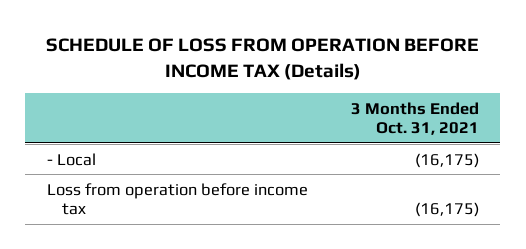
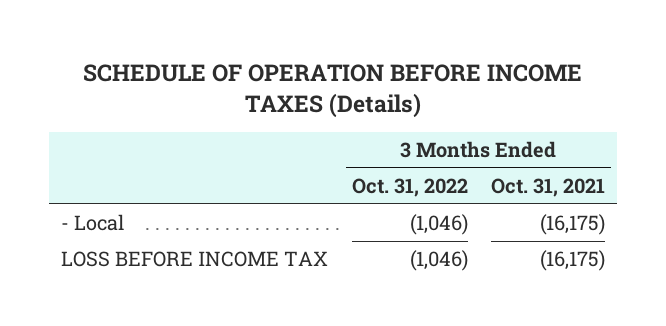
[45,38,479,80] SCHEDULE OF LOSS FROM OPERATION BEFORE INCOME TAX (Details) -> [83,63,583,118] SCHEDULE OF OPERATION BEFORE INCOME TAXES (Details)
none -> [351,178,468,198] Oct. 31, 2022
[46,182,308,215] Loss from operation before income tax -> [61,251,329,268] LOSS BEFORE INCOME TAX

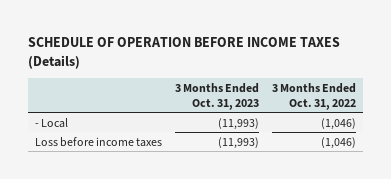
[491,178,606,198] Oct. 31, 2021 -> none
none -> [175,82,260,110] 3 Months Ended Oct. 31, 2023
[61,251,329,268] LOSS BEFORE INCOME TAX -> [34,136,162,147] Loss before income taxes

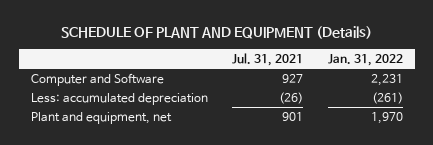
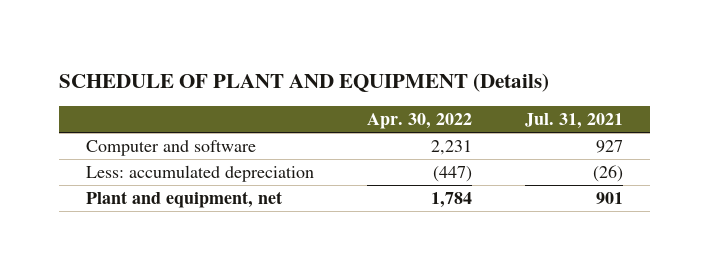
[327,54,403,67] Jan. 31, 2022 -> none
none -> [367,113,473,130] Apr. 30, 2022
[30,72,164,86] Computer and Software -> [85,140,256,157] Computer and software

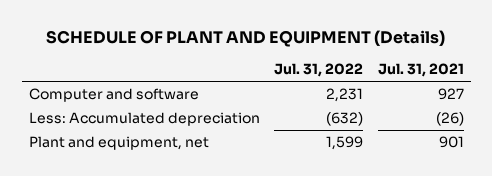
[367,113,473,130] Apr. 30, 2022 -> none
none -> [274,63,364,78] Jul. 31, 2022
[85,165,314,183] Less: accumulated depreciation -> [28,112,260,127] Less: Accumulated depreciation

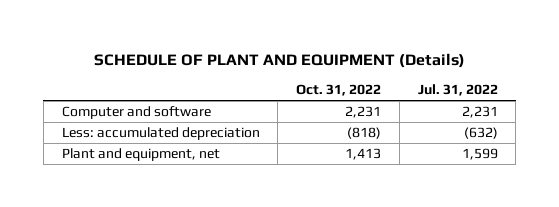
[377,63,464,78] Jul. 31, 2021 -> none
none -> [296,84,382,97] Oct. 31, 2022
[28,112,260,127] Less: Accumulated depreciation -> [61,126,260,140] Less: accumulated depreciation

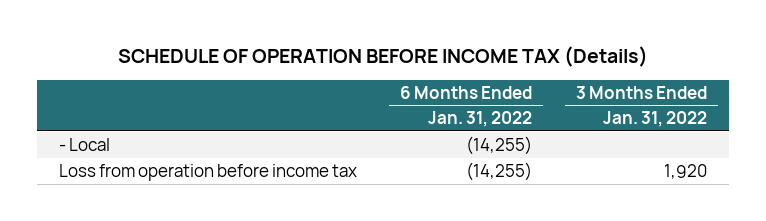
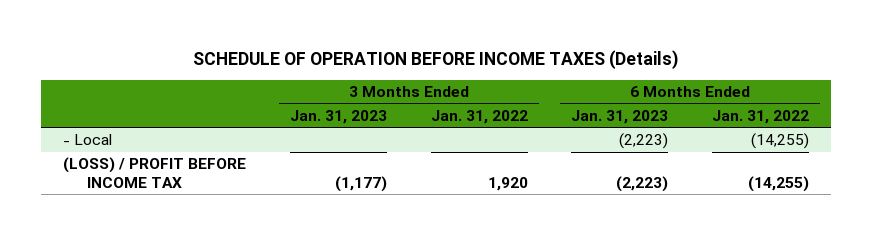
[117,45,648,67] SCHEDULE OF OPERATION BEFORE INCOME TAX (Details) -> [193,49,680,69] SCHEDULE OF OPERATION BEFORE INCOME TAXES (Details)
none -> [289,109,387,124] Jan. 31, 2023
none -> [571,109,669,124] Jan. 31, 2023
[58,163,357,181] Loss from operation before income tax -> [62,157,246,188] (LOSS) / PROFIT BEFORE INCOME TAX

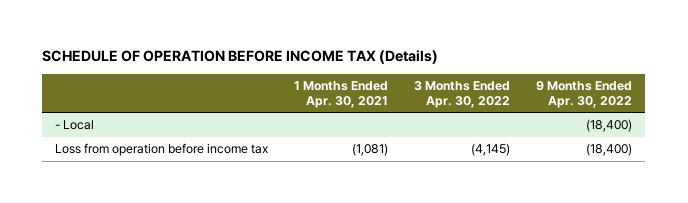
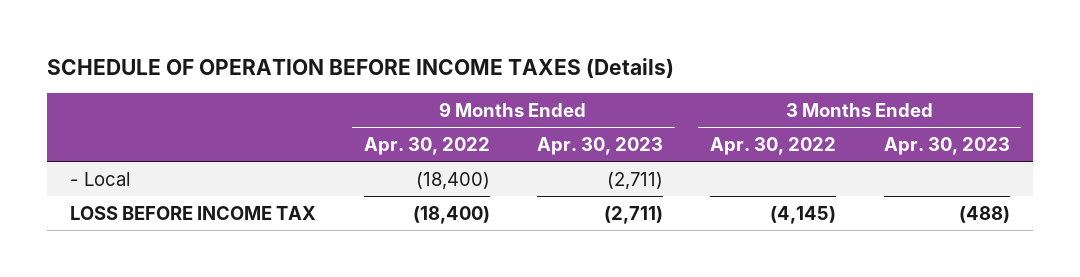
[42,50,439,65] SCHEDULE OF OPERATION BEFORE INCOME TAX (Details) -> [46,58,674,79] SCHEDULE OF OPERATION BEFORE INCOME TAXES (Details)
[294,81,389,108] 1 Months Ended Apr. 30, 2021 -> none
none -> [536,137,663,156] Apr. 30, 2023
none -> [883,137,1010,156] Apr. 30, 2023
[55,143,269,157] Loss from operation before income tax -> [70,205,317,220] LOSS BEFORE INCOME TAX

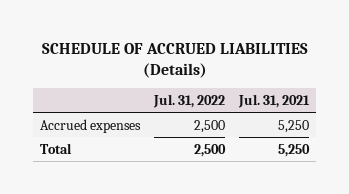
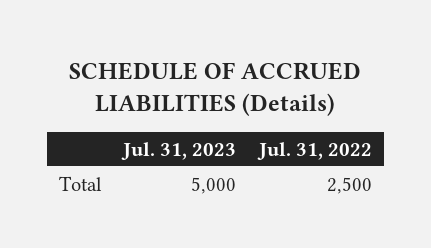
[237,93,310,108] Jul. 31, 2021 -> none
none -> [121,141,237,160] Jul. 31, 2023
[40,118,142,133] Accrued expenses -> none

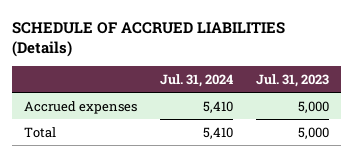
[257,141,373,160] Jul. 31, 2022 -> none
none -> [159,73,233,87] Jul. 31, 2024
none -> [23,100,137,114] Accrued expenses

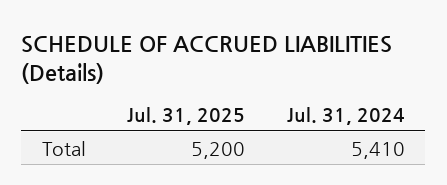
[256,73,330,87] Jul. 31, 2023 -> none
none -> [127,107,246,126] Jul. 31, 2025
[23,100,137,114] Accrued expenses -> none

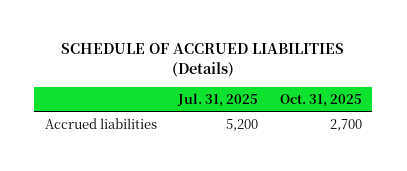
[286,107,405,126] Jul. 31, 2024 -> none
none -> [279,93,362,107] Oct. 31, 2025
[42,140,87,156] Total -> [44,117,157,129] Accrued liabilities

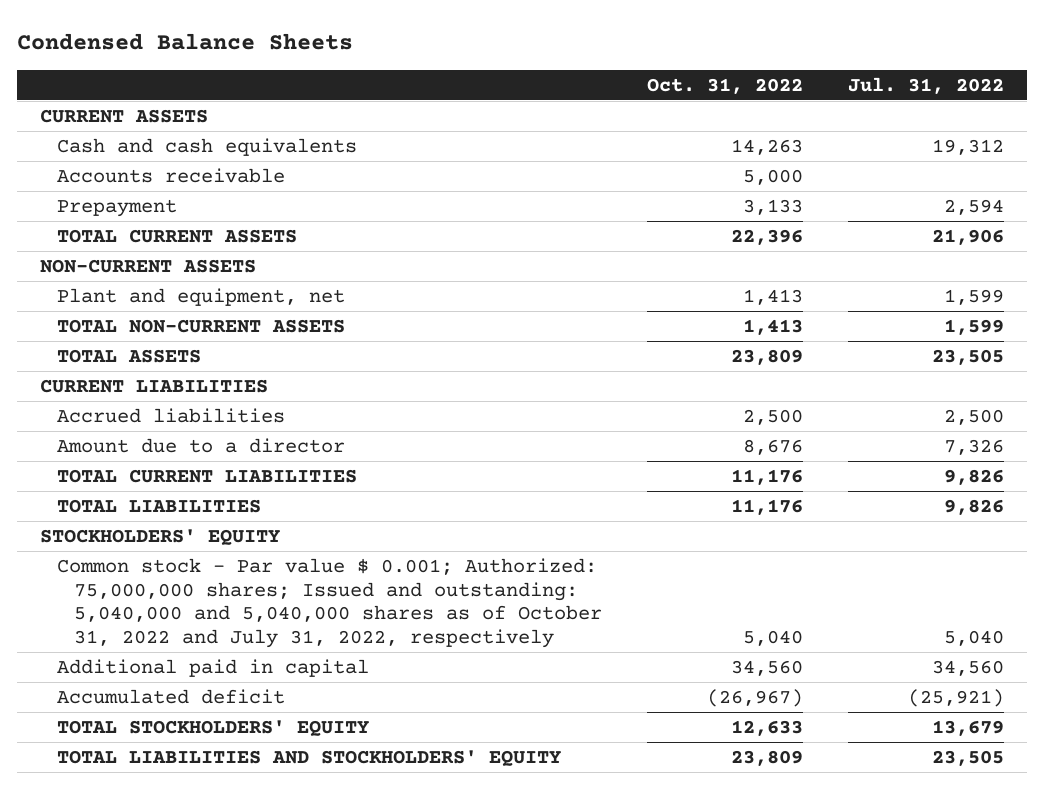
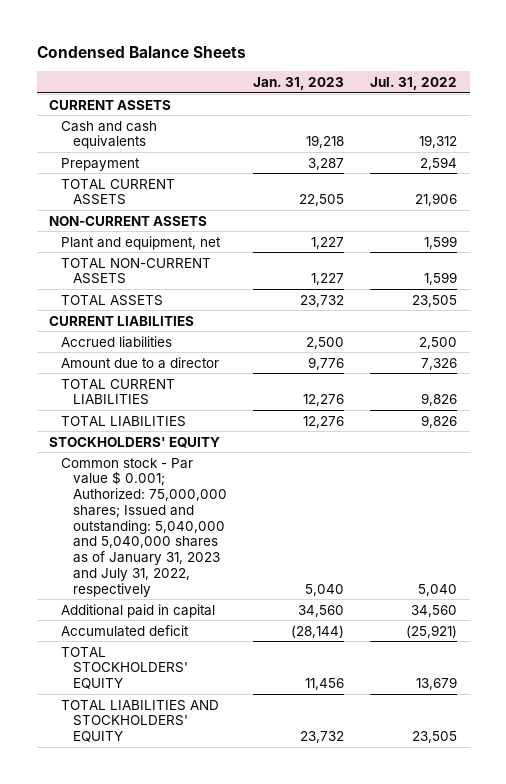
[647,77,804,94] Oct. 31, 2022 -> none
none -> [253,76,345,90] Jan. 31, 2023
[56,168,285,184] Accounts receivable -> none
[56,558,603,649] Common stock - Par value $ 0.001; Authorized: 75,000,000 shares; Issued and outstanding: 5,040,000 and 5,040,000 shares as of October 31, 2022 and July 31, 2022, respectively -> [61,457,228,597] Common stock - Par value $ 0.001; Authorized: 75,000,000 shares; Issued and outstanding: 5,040,000 and 5,040,000 shares as of January 31, 2023 and July 31, 2022, respectively

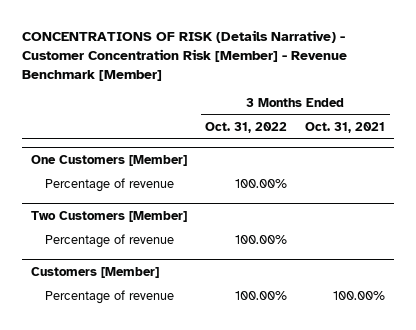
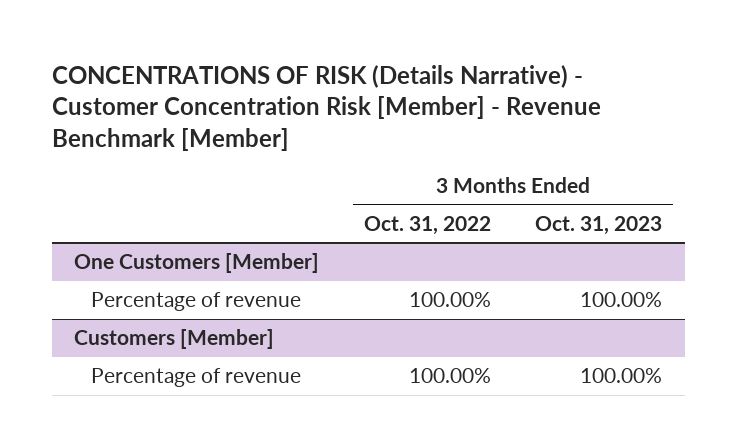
[305,121,386,133] Oct. 31, 2021 -> none
none -> [535,215,663,235] Oct. 31, 2023
[30,210,187,222] Two Customers [Member] -> none
[45,233,175,248] Percentage of revenue -> none

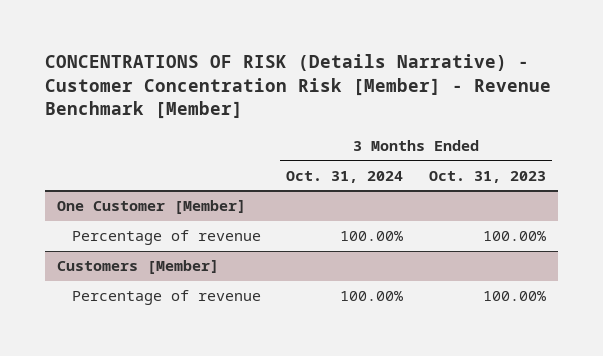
[363,215,491,235] Oct. 31, 2022 -> none
none -> [286,170,404,183] Oct. 31, 2024
[74,253,320,274] One Customers [Member] -> [57,200,247,215] One Customer [Member]

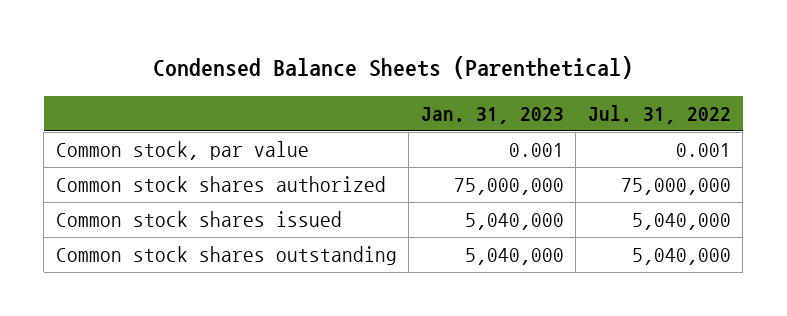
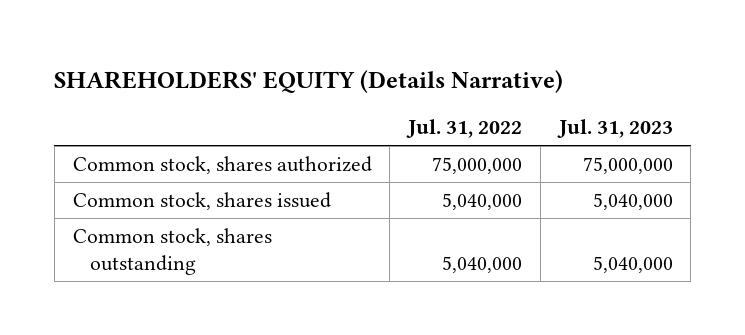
[153,56,634,80] Condensed Balance Sheets (Parenthetical) -> [54,69,564,93] SHAREHOLDERS' EQUITY (Details Narrative)
[420,106,564,124] Jan. 31, 2023 -> none
none -> [556,119,673,139] Jul. 31, 2023
[55,141,309,161] Common stock, par value -> none
[55,176,386,193] Common stock shares authorized -> [72,155,372,174] Common stock, shares authorized
[55,211,342,228] Common stock shares issued -> [72,191,331,210] Common stock, shares issued
[55,246,397,266] Common stock shares outstanding -> [72,227,272,276] Common stock, shares outstanding

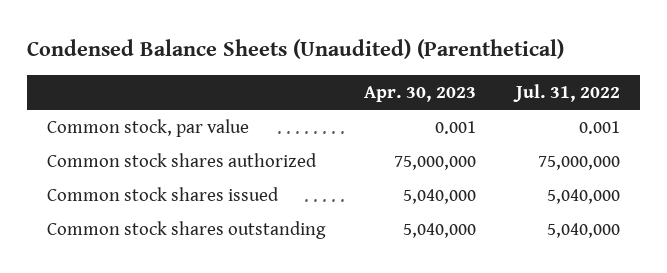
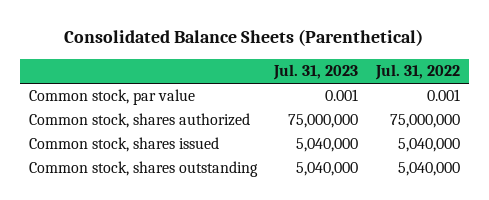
[26,39,564,60] Condensed Balance Sheets (Unaudited) (Parenthetical) -> [64,29,424,47] Consolidated Balance Sheets (Parenthetical)
[364,86,477,103] Apr. 30, 2023 -> none
none -> [273,64,359,81] Jul. 31, 2023
[46,152,317,167] Common stock shares authorized -> [28,113,250,129] Common stock, shares authorized
[46,186,279,201] Common stock shares issued -> [28,137,219,153] Common stock, shares issued
[46,220,326,239] Common stock shares outstanding -> [28,161,258,178] Common stock, shares outstanding

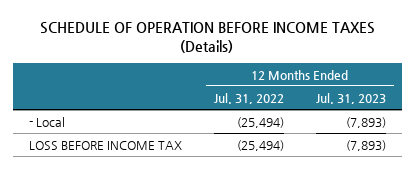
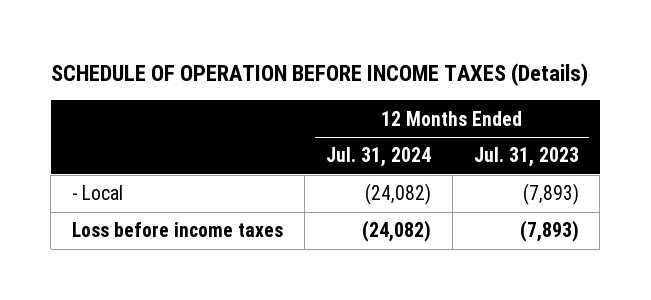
[213,92,284,104] Jul. 31, 2022 -> none
none -> [325,147,431,168] Jul. 31, 2024
[28,140,182,150] LOSS BEFORE INCOME TAX -> [72,222,284,238] Loss before income taxes

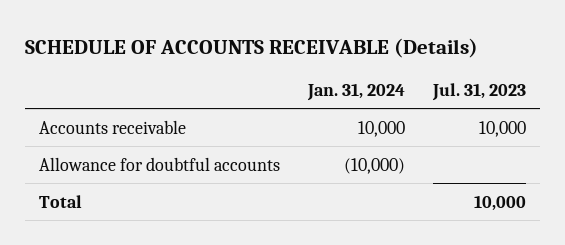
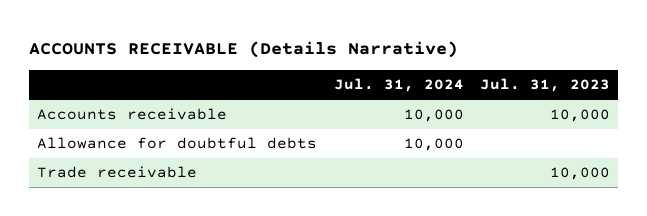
[25,37,479,58] SCHEDULE OF ACCOUNTS RECEIVABLE (Details) -> [28,40,458,58] ACCOUNTS RECEIVABLE (Details Narrative)
[306,83,405,102] Jan. 31, 2024 -> none
none -> [333,78,464,93] Jul. 31, 2024
[39,156,281,171] Allowance for doubtful accounts -> [37,137,318,150] Allowance for doubtful debts
[39,194,83,208] Total -> [37,166,198,179] Trade receivable

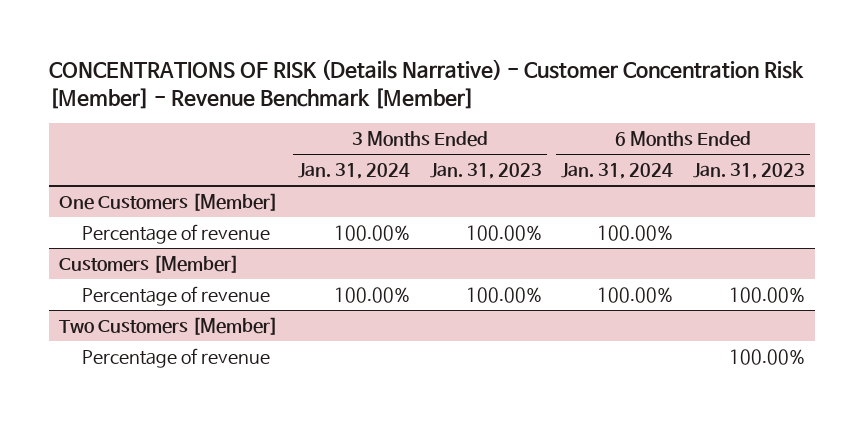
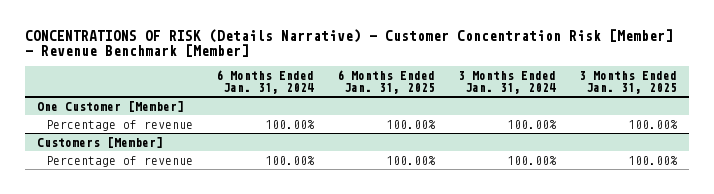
[429,163,542,180] Jan. 31, 2023 -> none
[693,163,806,180] Jan. 31, 2023 -> none
none -> [337,69,436,94] 6 Months Ended Jan. 31, 2025
none -> [579,70,678,94] 3 Months Ended Jan. 31, 2025
[59,192,279,211] One Customers [Member] -> [36,100,184,112] One Customer [Member]
[59,316,279,335] Two Customers [Member] -> none
[81,347,270,368] Percentage of revenue -> none

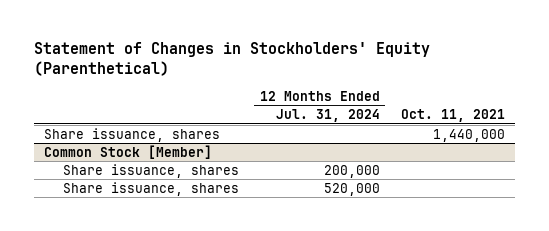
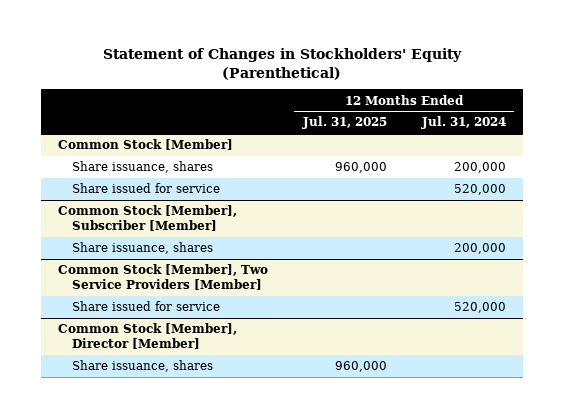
[400,109,505,123] Oct. 11, 2021 -> none
none -> [301,116,387,130] Jul. 31, 2025
[44,127,221,142] Share issuance, shares -> none
none -> [72,183,221,194] Share issued for service
none -> [58,205,238,232] Common Stock [Member], Subscriber [Member]
[323,182,380,196] 520,000 -> [453,243,506,255] 200,000
none -> [58,264,269,291] Common Stock [Member], Two Service Providers [Member]
none -> [72,301,221,312] Share issued for service
none -> [58,323,238,350] Common Stock [Member], Director [Member]
none -> [72,360,214,373] Share issuance, shares

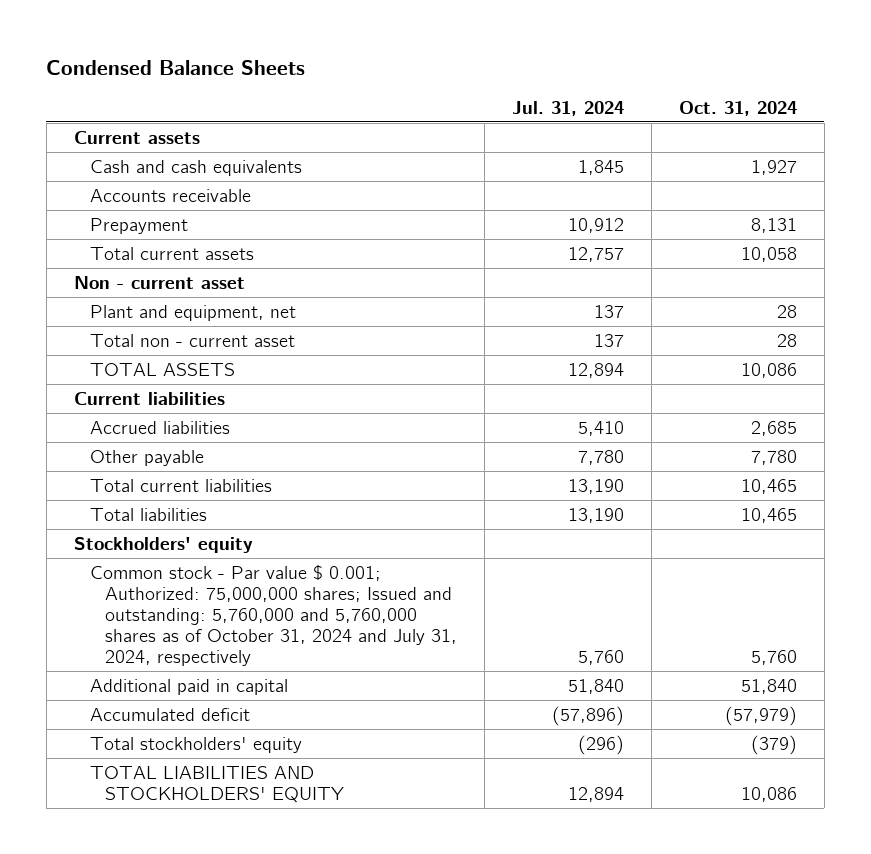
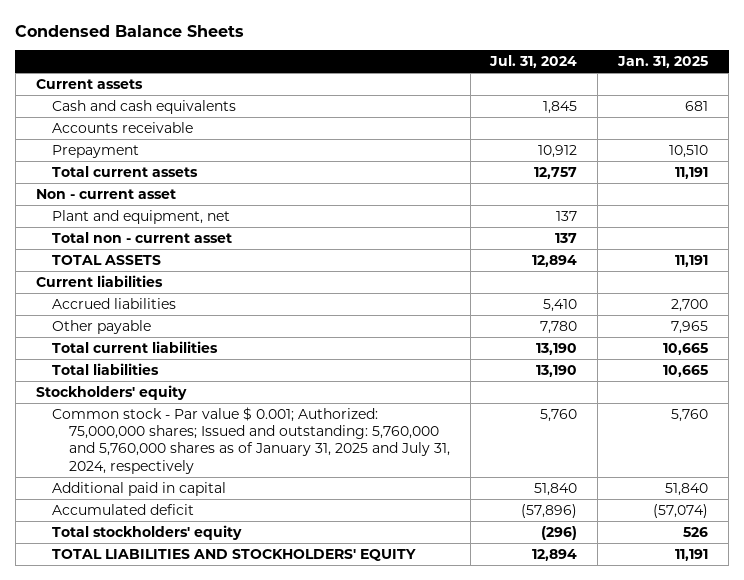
[678,100,797,116] Oct. 31, 2024 -> none
none -> [617,56,709,69] Jan. 31, 2025
[89,564,458,666] Common stock - Par value $ 0.001; Authorized: 75,000,000 shares; Issued and outstanding: 5,760,000 and 5,760,000 shares as of October 31, 2024 and July 31, 2024, respectively -> [52,406,450,474] Common stock - Par value $ 0.001; Authorized: 75,000,000 shares; Issued and outstanding: 5,760,000 and 5,760,000 shares as of January 31, 2025 and July 31, 2024, respectively

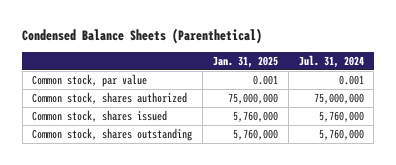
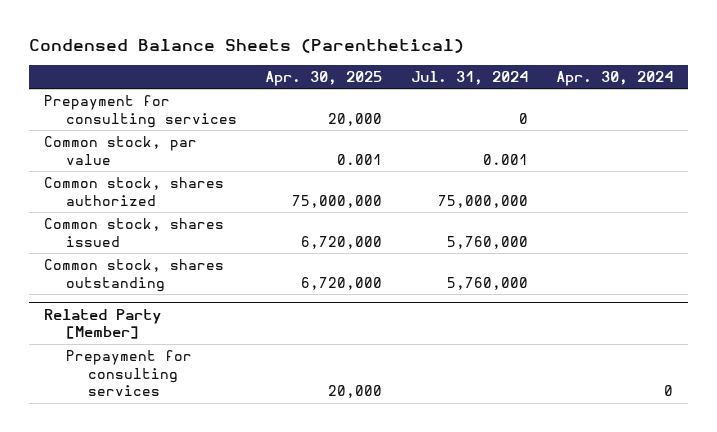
[213,55,279,68] Jan. 31, 2025 -> none
none -> [265,70,383,86] Apr. 30, 2025
none -> [556,70,674,86] Apr. 30, 2024
none -> [43,95,237,128] Prepayment for consulting services
none -> [43,308,161,340] Related Party [Member]
none -> [65,350,192,396] Prepayment for consulting services

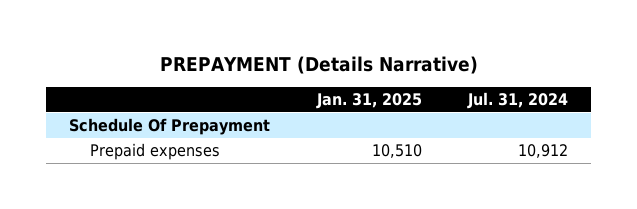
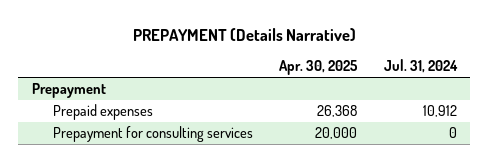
[315,93,422,110] Jan. 31, 2025 -> none
none -> [279,60,359,76] Apr. 30, 2025
[69,118,271,136] Schedule Of Prepayment -> [31,83,106,99] Prepayment
none -> [53,126,254,143] Prepayment for consulting services

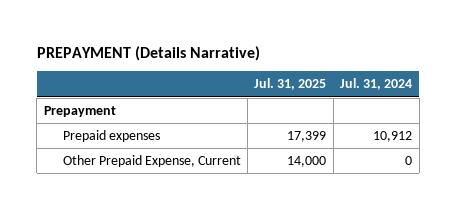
[279,60,359,76] Apr. 30, 2025 -> none
none -> [254,78,327,91] Jul. 31, 2025
[53,126,254,143] Prepayment for consulting services -> [62,155,241,168] Other Prepaid Expense, Current

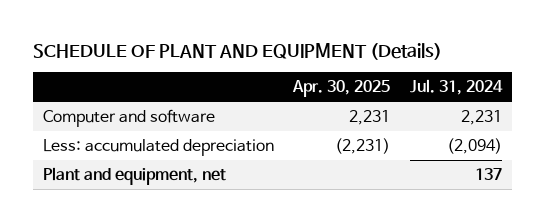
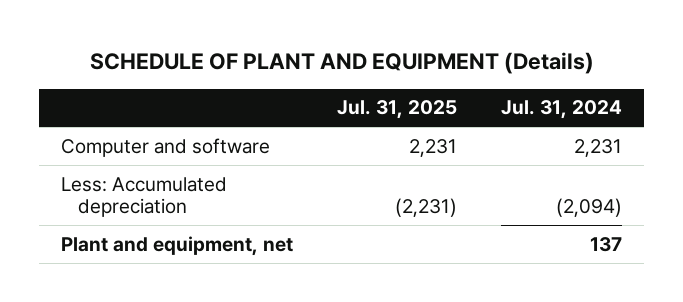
[292,80,391,98] Apr. 30, 2025 -> none
none -> [337,100,458,120] Jul. 31, 2025
[42,139,274,157] Less: accumulated depreciation -> [61,176,228,218] Less: Accumulated depreciation

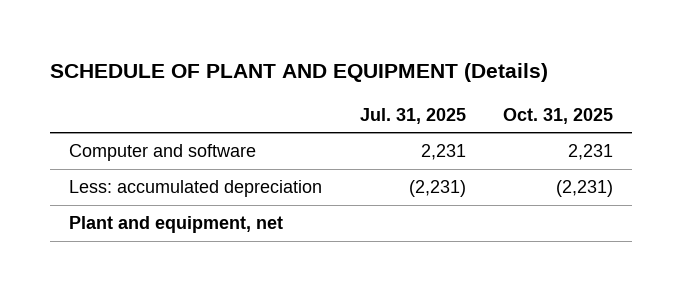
[500,100,622,120] Jul. 31, 2024 -> none
none -> [503,107,614,124] Oct. 31, 2025
[61,176,228,218] Less: Accumulated depreciation -> [69,180,323,198] Less: accumulated depreciation

